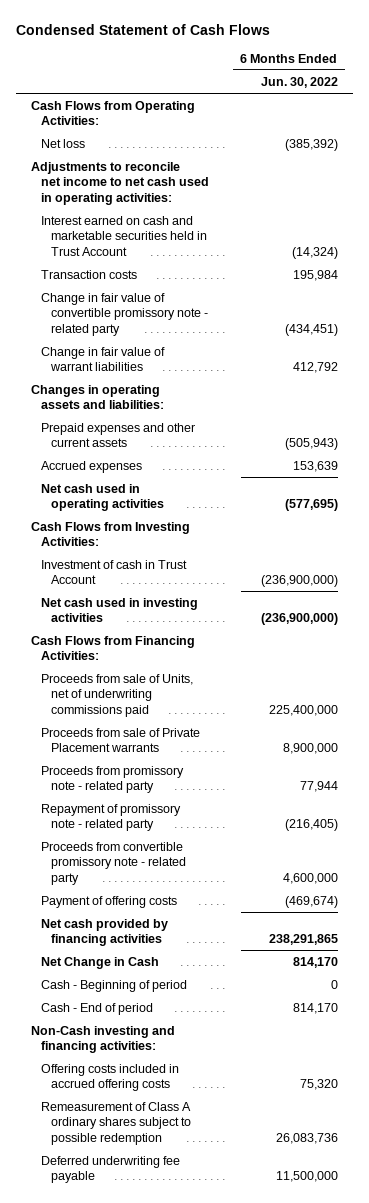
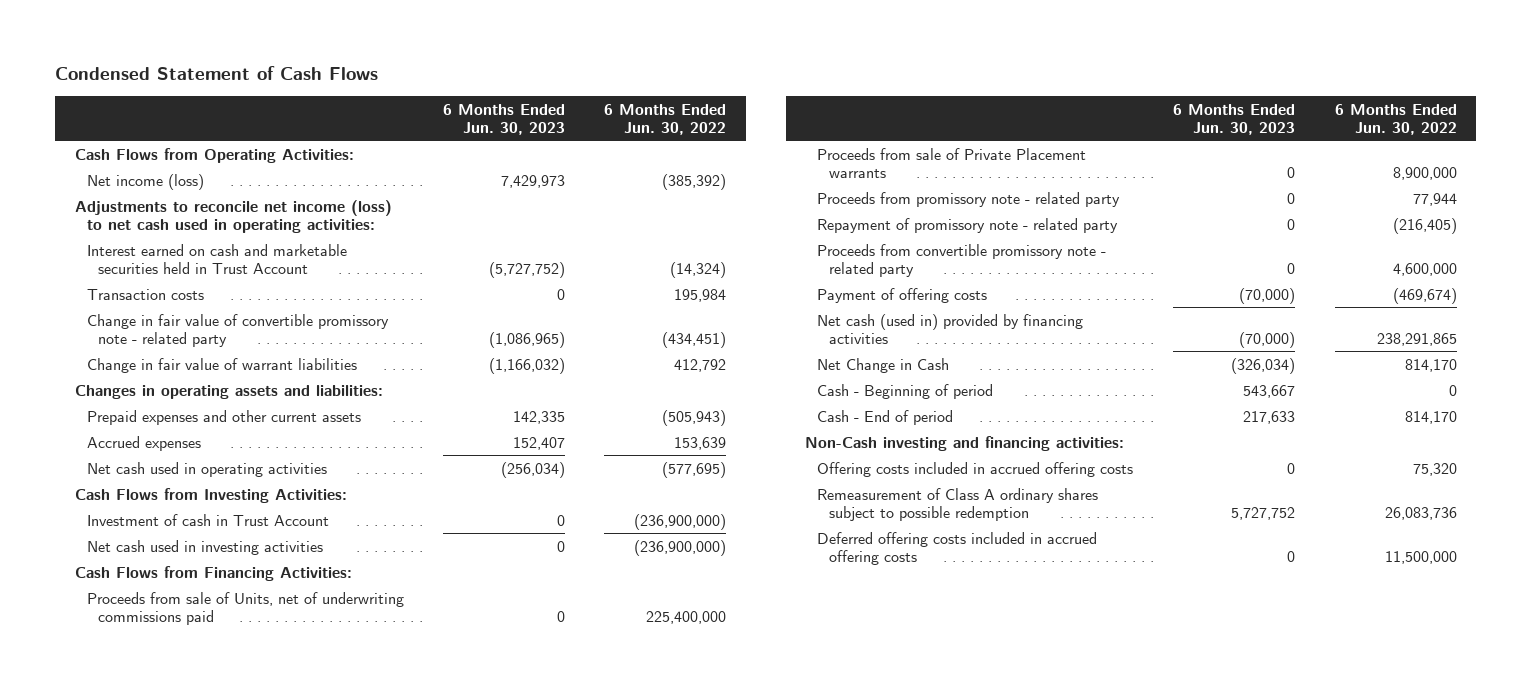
none -> [442,103,565,135] 6 Months Ended Jun. 30, 2023
[41,138,86,148] Net loss -> [86,173,204,190] Net income (loss)
[31,161,210,205] Adjustments to reconcile net income to net cash used in operating activities: -> [74,199,392,233] Adjustments to reconcile net income (loss) to net cash used in operating activities:
[41,918,169,947] Net cash provided by financing activities -> [817,313,1084,344] Net cash (used in) provided by financing activities
[41,1155,181,1184] Deferred underwriting fee payable -> [817,531,1098,565] Deferred offering costs included in accrued offering costs

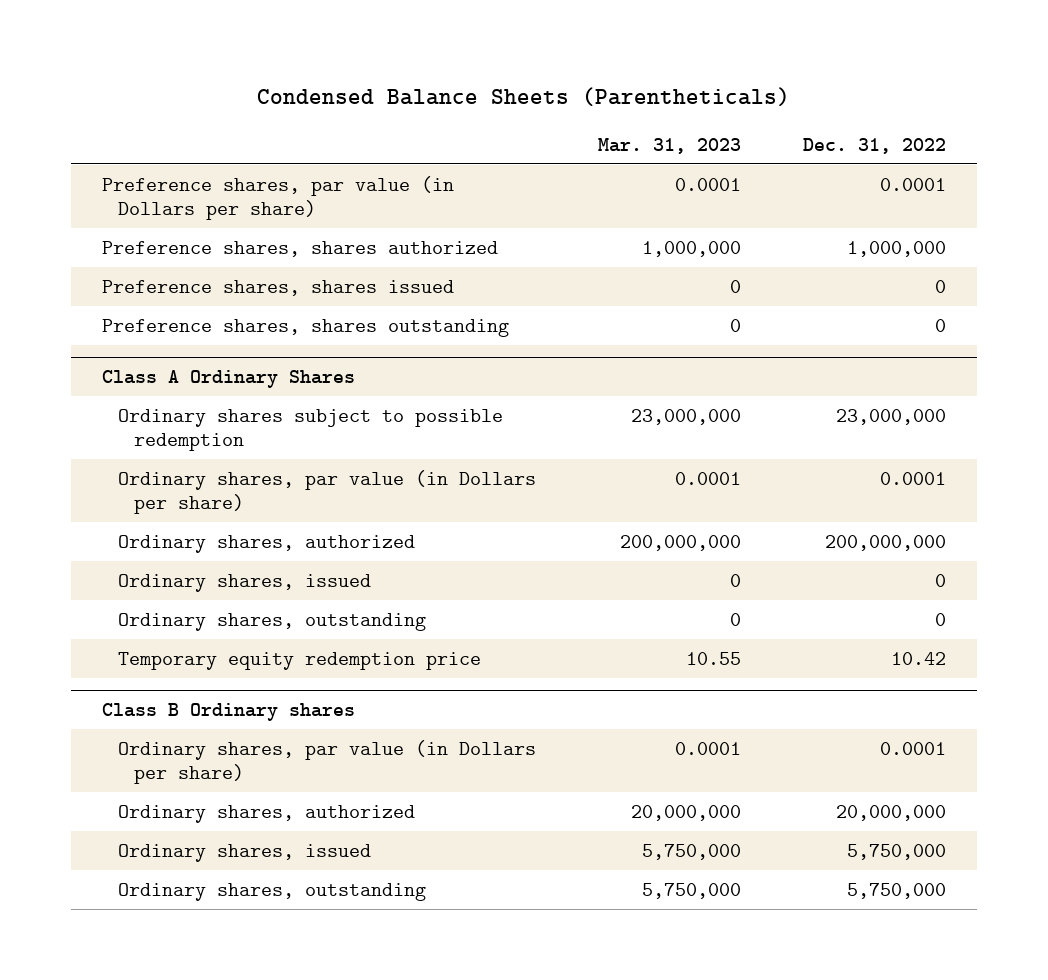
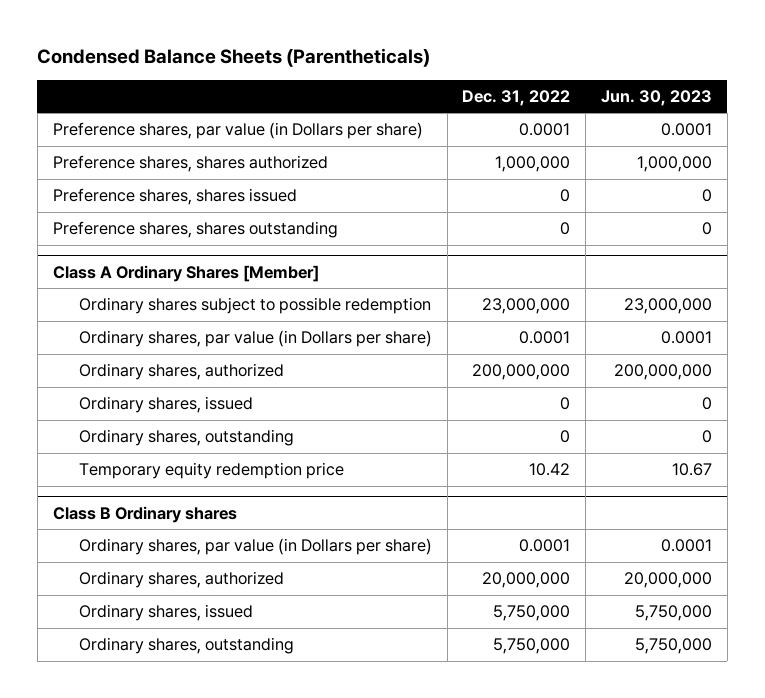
[597,137,741,154] Mar. 31, 2023 -> none
none -> [601,89,713,106] Jun. 30, 2023
[102,369,356,388] Class A Ordinary Shares -> [52,264,319,282] Class A Ordinary Shares [Member]

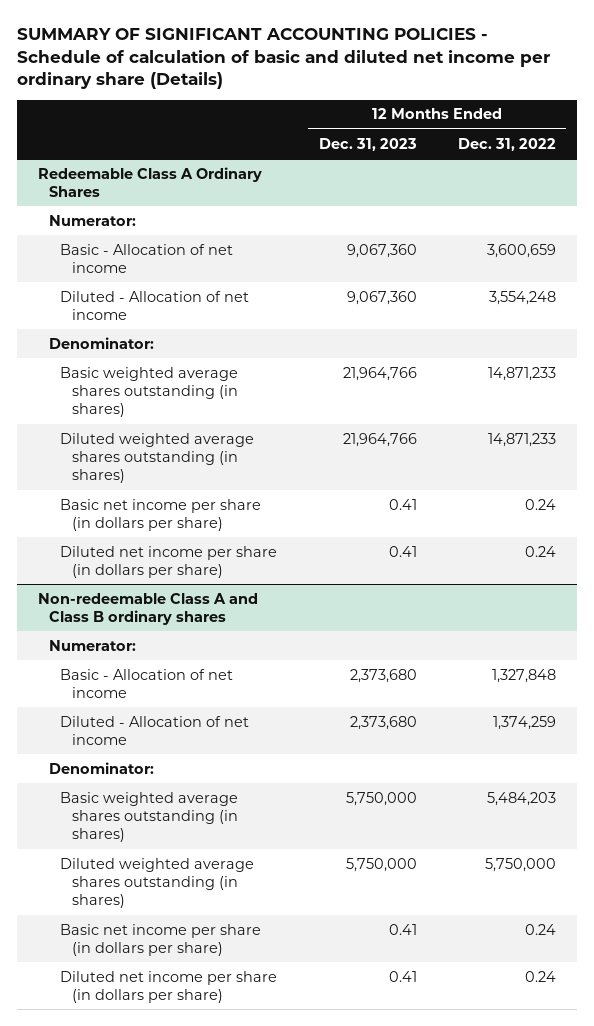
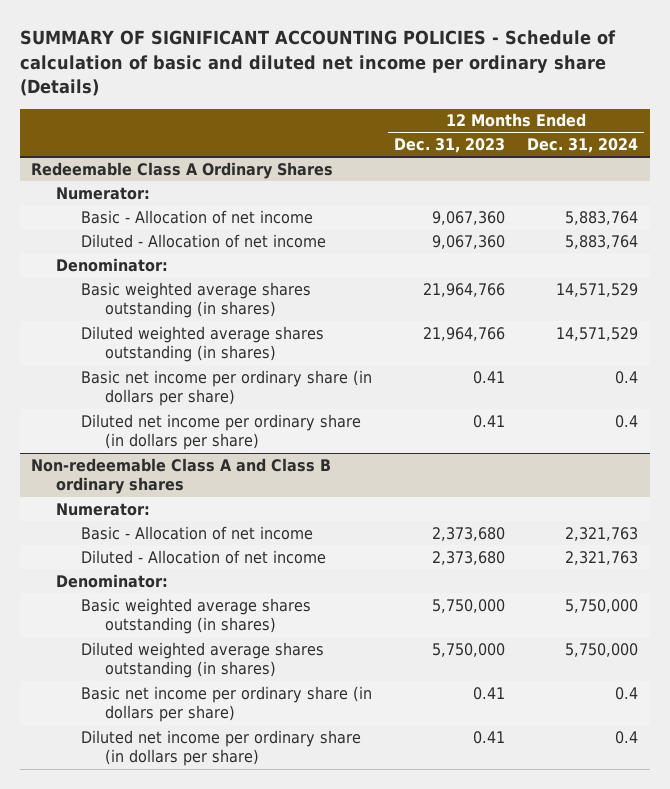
[458,137,557,151] Dec. 31, 2022 -> none
none -> [527,138,639,154] Dec. 31, 2024
[60,498,262,531] Basic net income per share (in dollars per share) -> [80,369,372,407] Basic net income per ordinary share (in dollars per share)
[60,545,278,578] Diluted net income per share (in dollars per share) -> [80,413,361,451] Diluted net income per ordinary share (in dollars per share)
[60,923,262,956] Basic net income per share (in dollars per share) -> [80,685,372,723] Basic net income per ordinary share (in dollars per share)
[60,970,278,1003] Diluted net income per share (in dollars per share) -> [80,729,361,767] Diluted net income per ordinary share (in dollars per share)

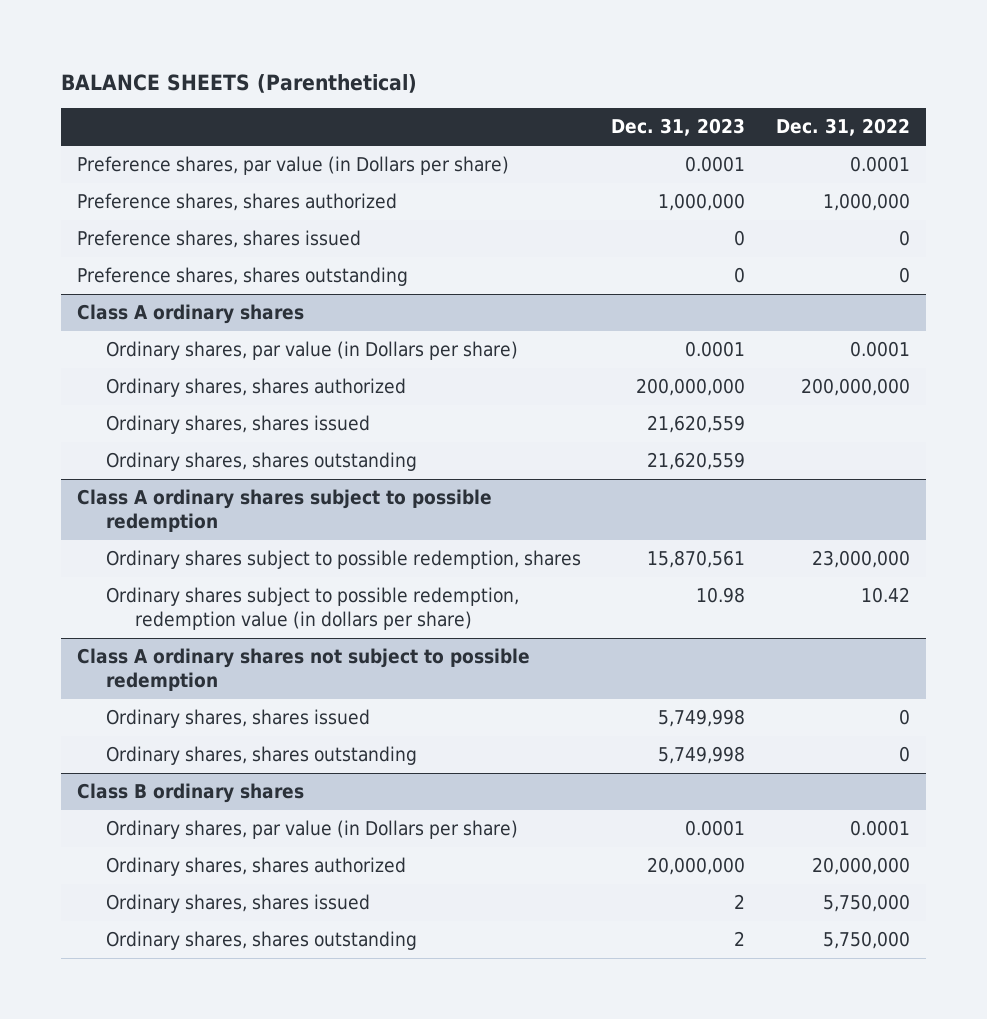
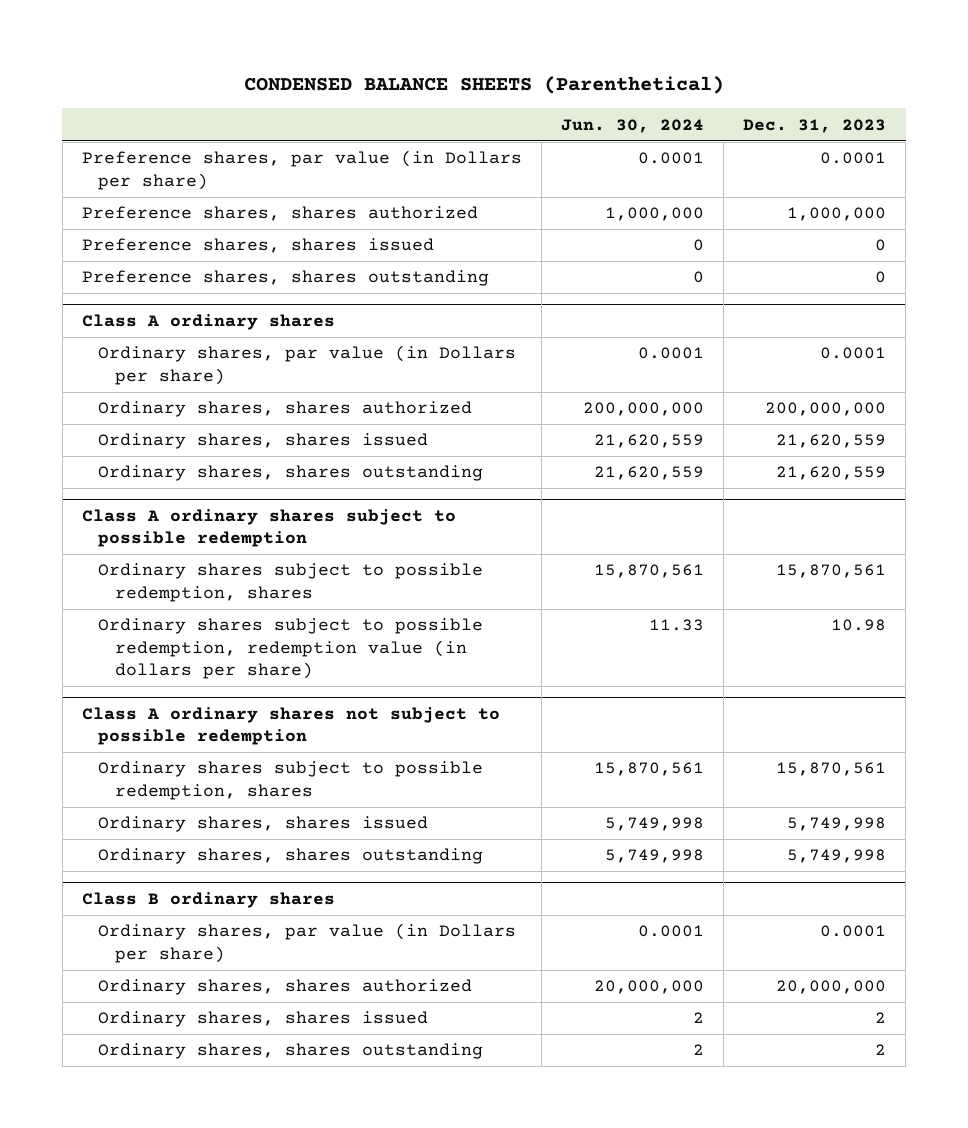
[61,73,418,93] BALANCE SHEETS (Parenthetical) -> [244,76,725,95] CONDENSED BALANCE SHEETS (Parenthetical)
[776,118,911,137] Dec. 31, 2022 -> none
none -> [561,118,705,133] Jun. 30, 2024
none -> [98,761,484,800] Ordinary shares subject to possible redemption, shares

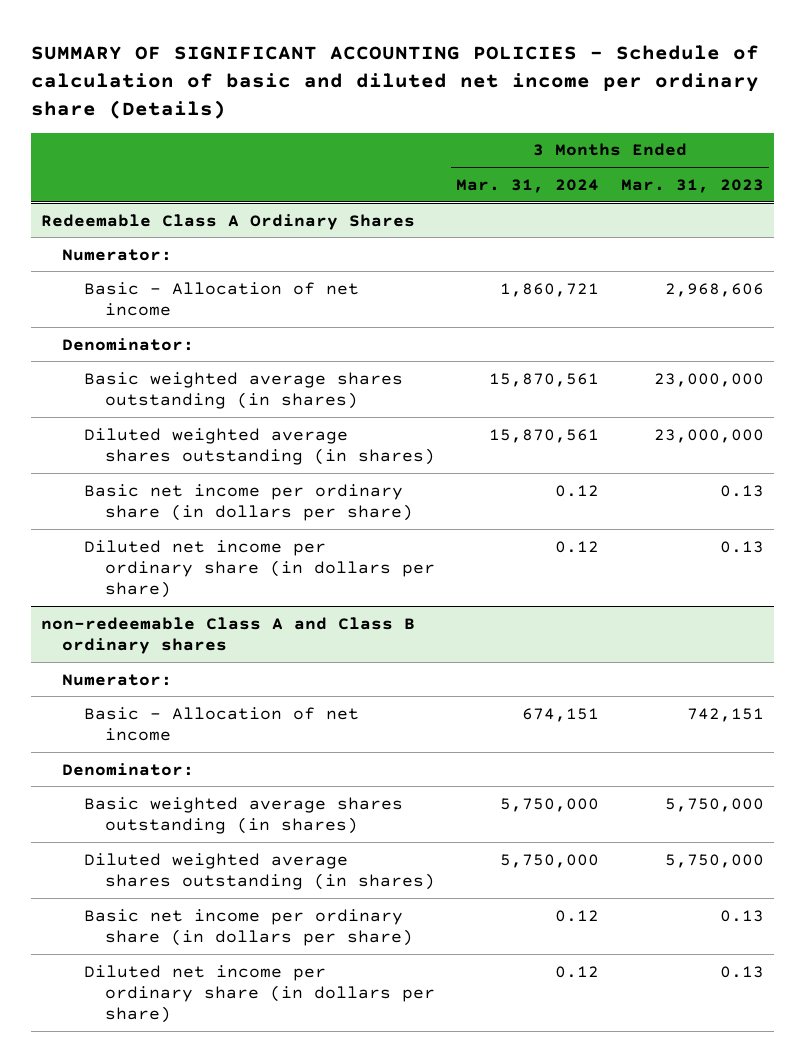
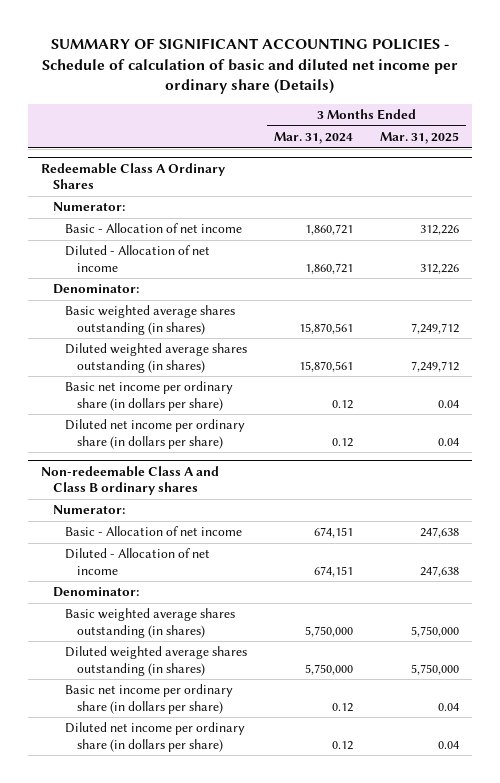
[620,178,764,193] Mar. 31, 2023 -> none
none -> [379,132,459,145] Mar. 31, 2025
none -> [65,245,211,272] Diluted - Allocation of net income
[41,616,416,655] non-redeemable Class A and Class B ordinary shares -> [41,465,220,495] Non-redeemable Class A and Class B ordinary shares
none -> [65,548,211,575] Diluted - Allocation of net income

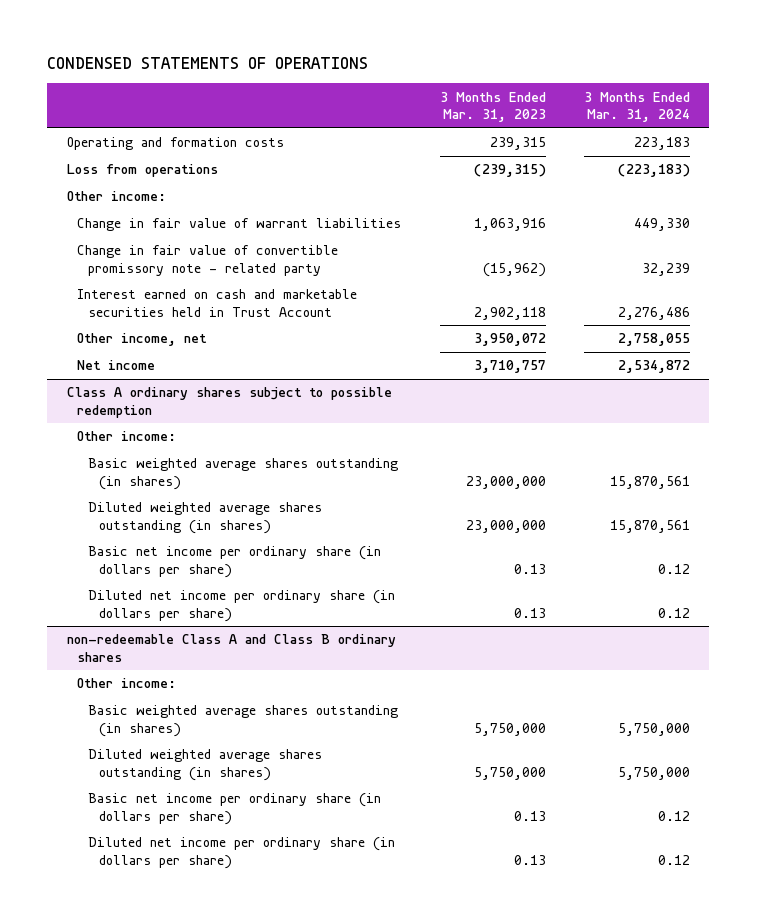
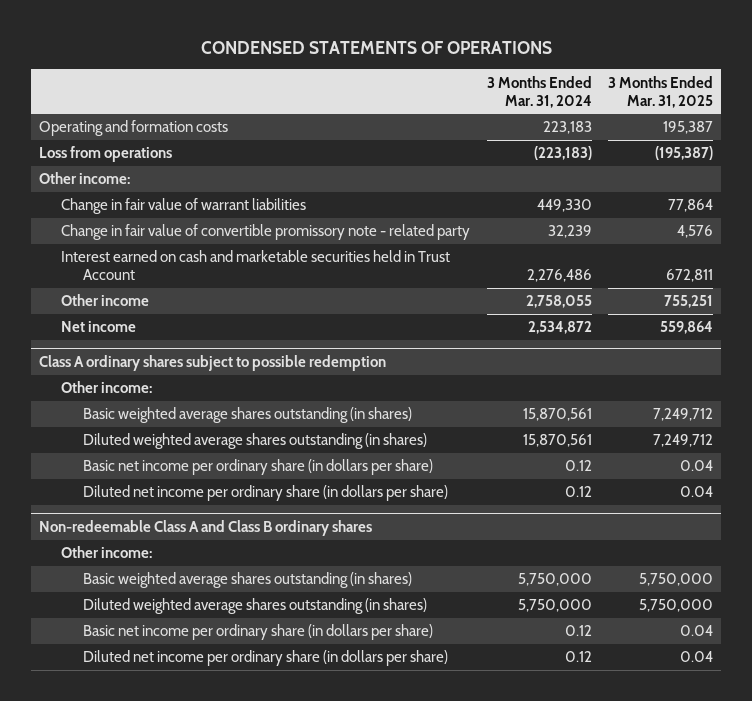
[439,91,546,123] 3 Months Ended Mar. 31, 2023 -> none
none -> [608,75,714,108] 3 Months Ended Mar. 31, 2025
[77,333,208,347] Other income, net -> [60,294,149,307] Other income
[66,634,396,662] non-redeemable Class A and Class B ordinary shares -> [39,520,373,537] Non-redeemable Class A and Class B ordinary shares

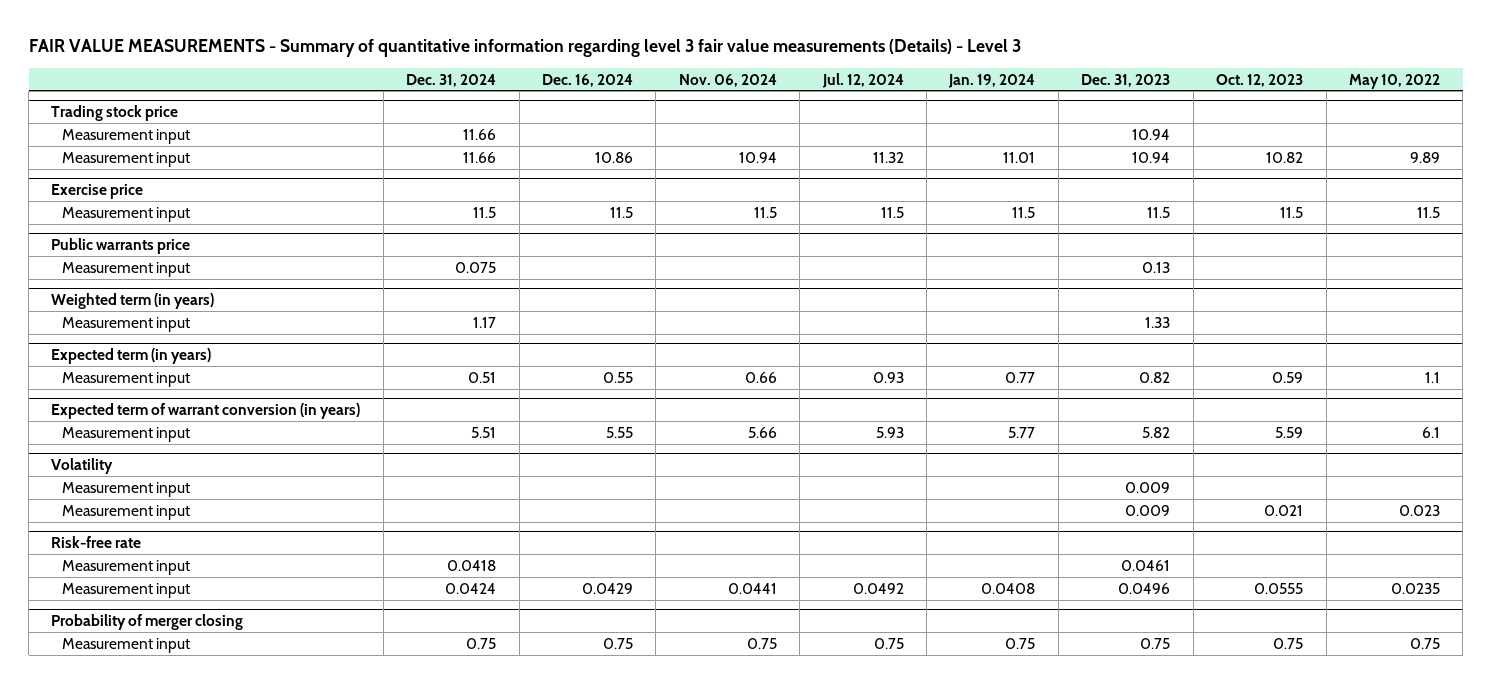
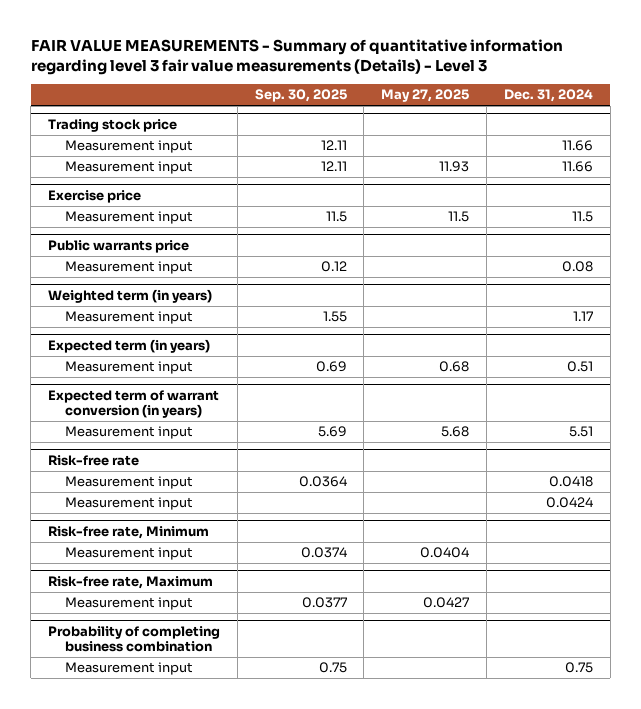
[542,73,634,87] Dec. 16, 2024 -> none
[678,73,777,87] Nov. 06, 2024 -> none
[821,72,904,88] Jul. 12, 2024 -> none
[948,73,1036,88] Jan. 19, 2024 -> none
[1081,73,1171,87] Dec. 31, 2023 -> none
[1216,73,1304,87] Oct. 12, 2023 -> none
[1348,73,1440,89] May 10, 2022 -> none
none -> [254,89,347,103] Sep. 30, 2025
none -> [381,89,470,103] May 27, 2025
[455,261,497,273] 0.075 -> [561,261,593,273] 0.08
[51,457,114,474] Volatility -> none
[62,481,191,497] Measurement input -> none
[62,504,191,520] Measurement input -> none
none -> [48,525,210,539] Risk-free rate, Minimum
none -> [64,547,193,561] Measurement input
none -> [48,575,214,589] Risk-free rate, Maximum
none -> [64,597,193,611] Measurement input
[51,613,244,630] Probability of merger closing -> [48,625,221,652] Probability of completing business combination

